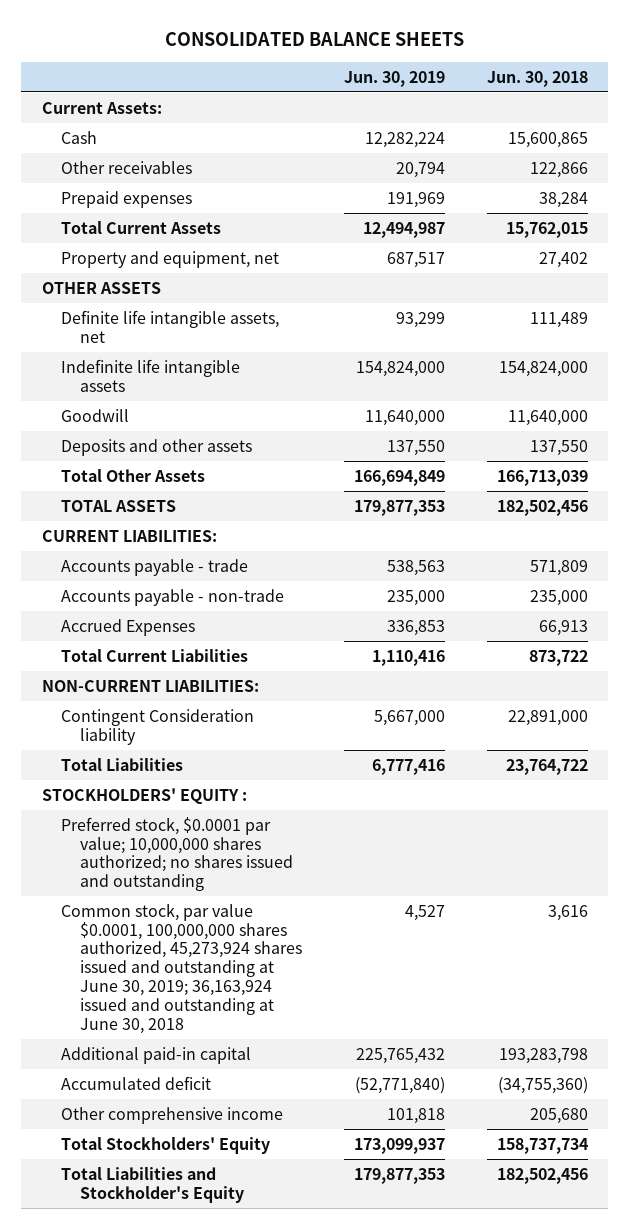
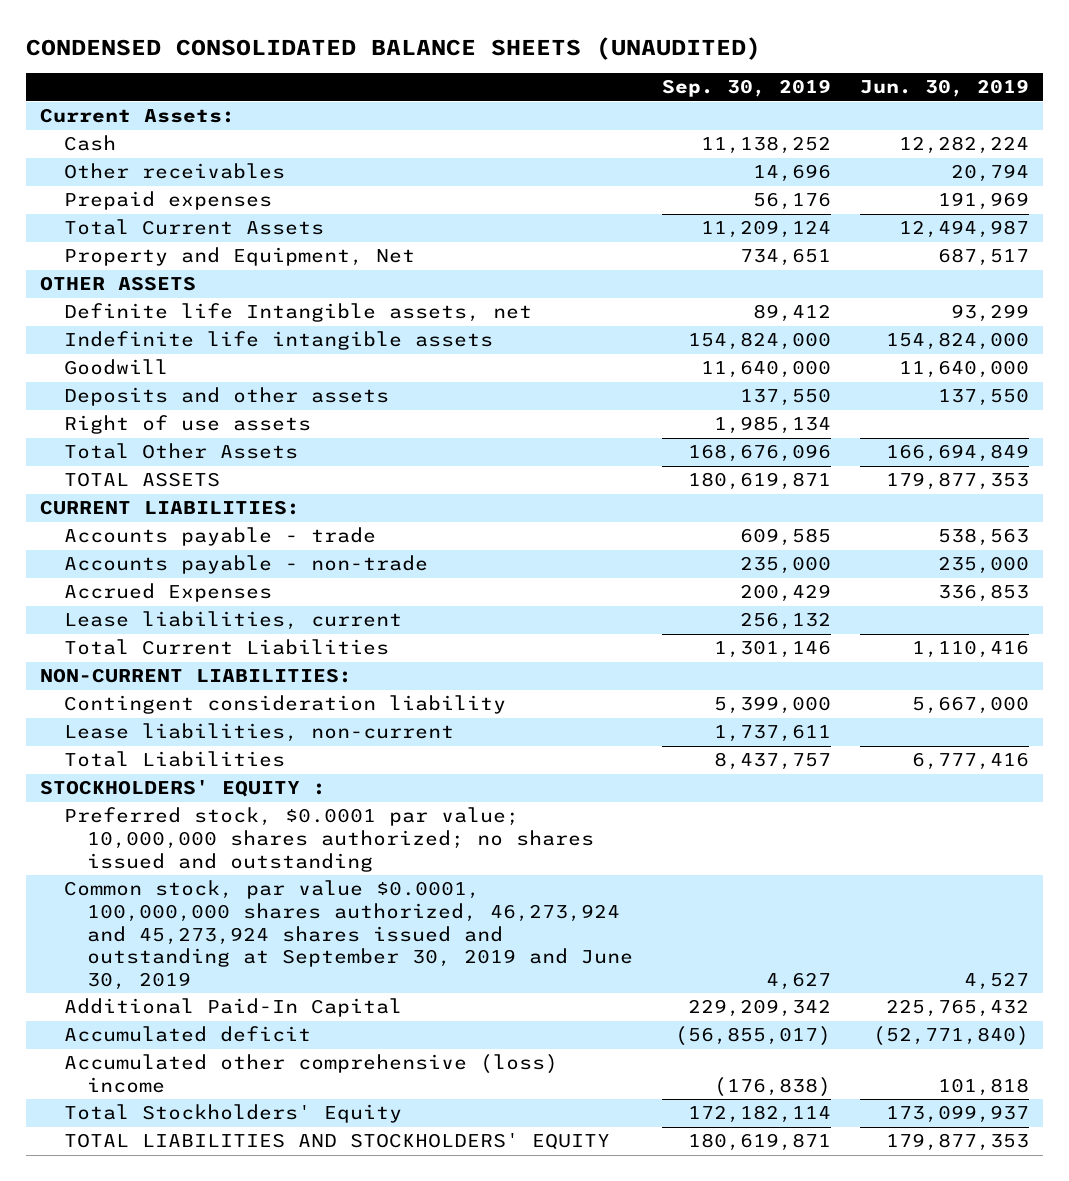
[164,32,464,47] CONSOLIDATED BALANCE SHEETS -> [25,36,761,60] CONDENSED CONSOLIDATED BALANCE SHEETS (UNAUDITED)
[486,70,588,87] Jun. 30, 2018 -> none
none -> [662,79,832,98] Sep. 30, 2019
[61,250,280,268] Property and equipment, net -> [63,247,415,267] Property and Equipment, Net
[61,309,280,343] Definite life intangible assets, net -> [63,303,532,323] Definite life Intangible assets, net
none -> [63,415,311,435] Right of use assets
none -> [63,611,402,631] Lease liabilities, current
[61,708,255,745] Contingent Consideration liability -> [63,695,506,715] Contingent consideration liability
none -> [63,723,454,743] Lease liabilities, non-current
[61,902,303,1034] Common stock, par value $0.0001, 100,000,000 shares authorized, 45,273,924 shares issued and outstanding at June 30, 2019; 36,163,924 issued and outstanding at June 30, 2018 -> [63,880,634,991] Common stock, par value $0.0001, 100,000,000 shares authorized, 46,273,924 and 45,273,924 shares issued and outstanding at September 30, 2019 and June 30, 2019
[61,1046,252,1064] Additional paid-in capital -> [63,998,402,1018] Additional Paid-In Capital
[61,1106,284,1124] Other comprehensive income -> [63,1054,558,1093] Accumulated other comprehensive (loss) income
[61,1166,245,1203] Total Liabilities and Stockholder's Equity -> [63,1133,610,1151] TOTAL LIABILITIES AND STOCKHOLDERS' EQUITY

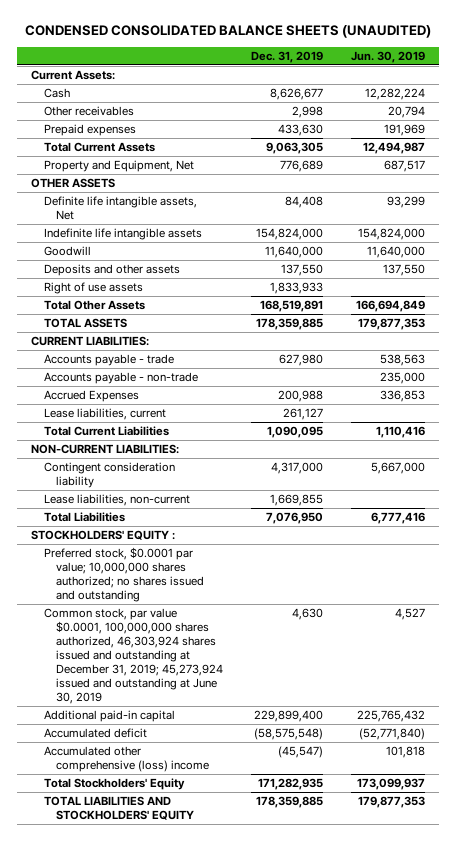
[662,79,832,98] Sep. 30, 2019 -> none
none -> [251,51,324,64] Dec. 31, 2019
[63,303,532,323] Definite life Intangible assets, net -> [43,196,197,221] Definite life intangible assets, Net
[63,880,634,991] Common stock, par value $0.0001, 100,000,000 shares authorized, 46,273,924 and 45,273,924 shares issued and outstanding at September 30, 2019 and June 30, 2019 -> [43,608,224,704] Common stock, par value $0.0001, 100,000,000 shares authorized, 46,303,924 shares issued and outstanding at December 31, 2019; 45,273,924 issued and outstanding at June 30, 2019
[63,998,402,1018] Additional Paid-In Capital -> [43,710,175,723] Additional paid-in capital

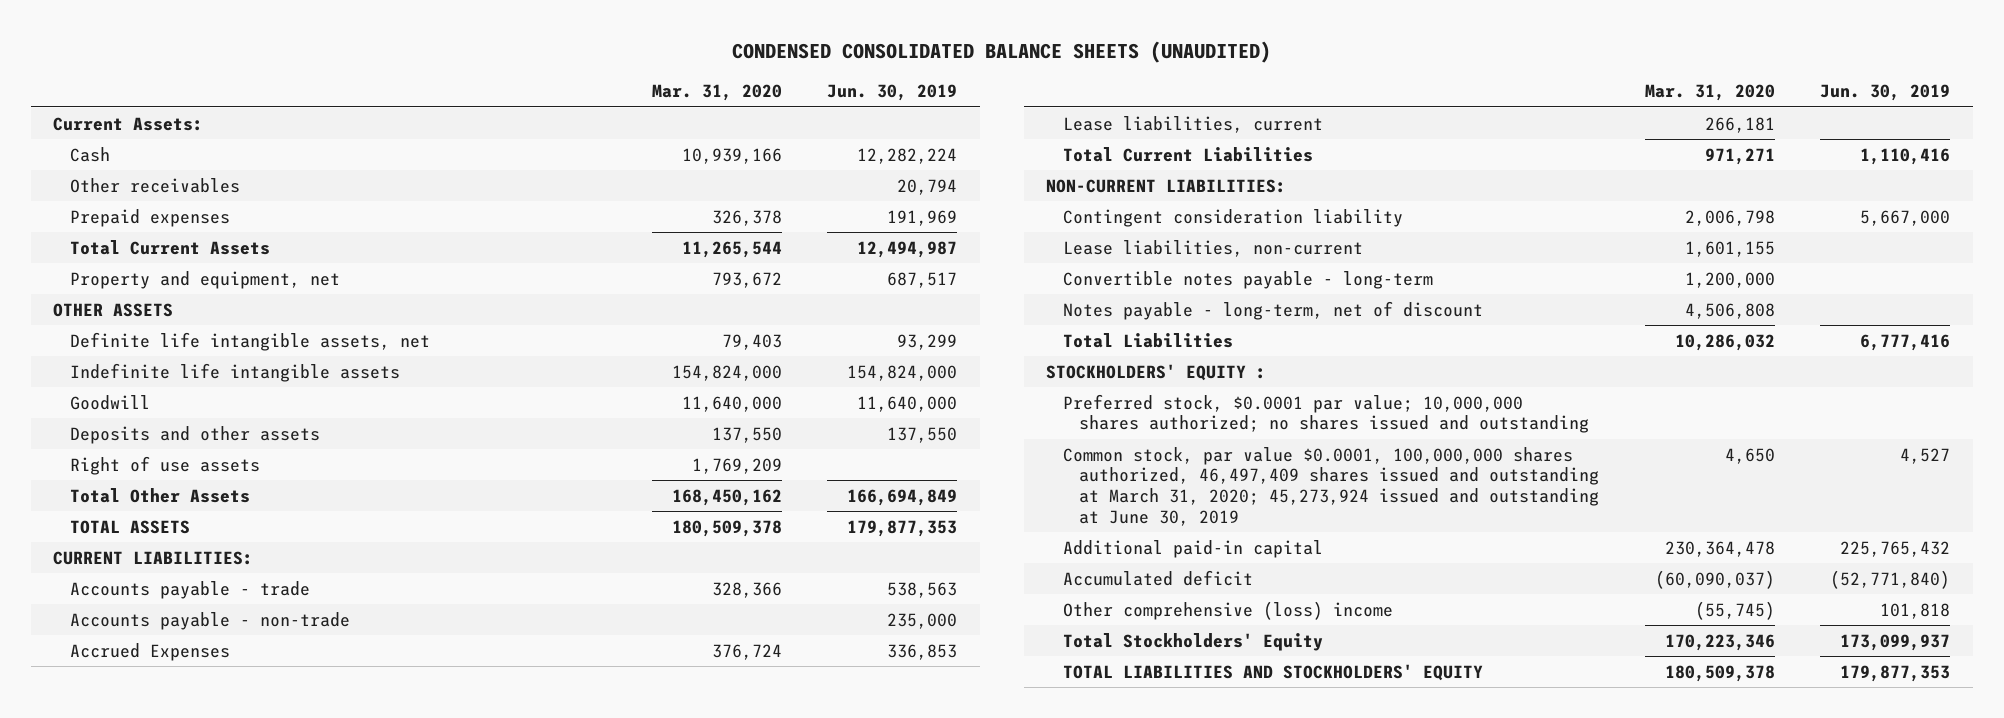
[251,51,324,64] Dec. 31, 2019 -> none
none -> [651,83,782,101] Mar. 31, 2020
[43,160,194,173] Property and Equipment, Net -> [69,270,340,289] Property and equipment, net
[43,196,197,221] Definite life intangible assets, Net -> [69,331,430,351] Definite life intangible assets, net
none -> [1062,270,1433,289] Convertible notes payable - long-term
none -> [1062,300,1483,320] Notes payable - long-term, net of discount
[43,608,224,704] Common stock, par value $0.0001, 100,000,000 shares authorized, 46,303,924 shares issued and outstanding at December 31, 2019; 45,273,924 issued and outstanding at June 30, 2019 -> [1062,446,1600,526] Common stock, par value $0.0001, 100,000,000 shares authorized, 46,497,409 shares issued and outstanding at March 31, 2020; 45,273,924 issued and outstanding at June 30, 2019
[43,746,210,773] Accumulated other comprehensive (loss) income -> [1062,600,1393,620] Other comprehensive (loss) income

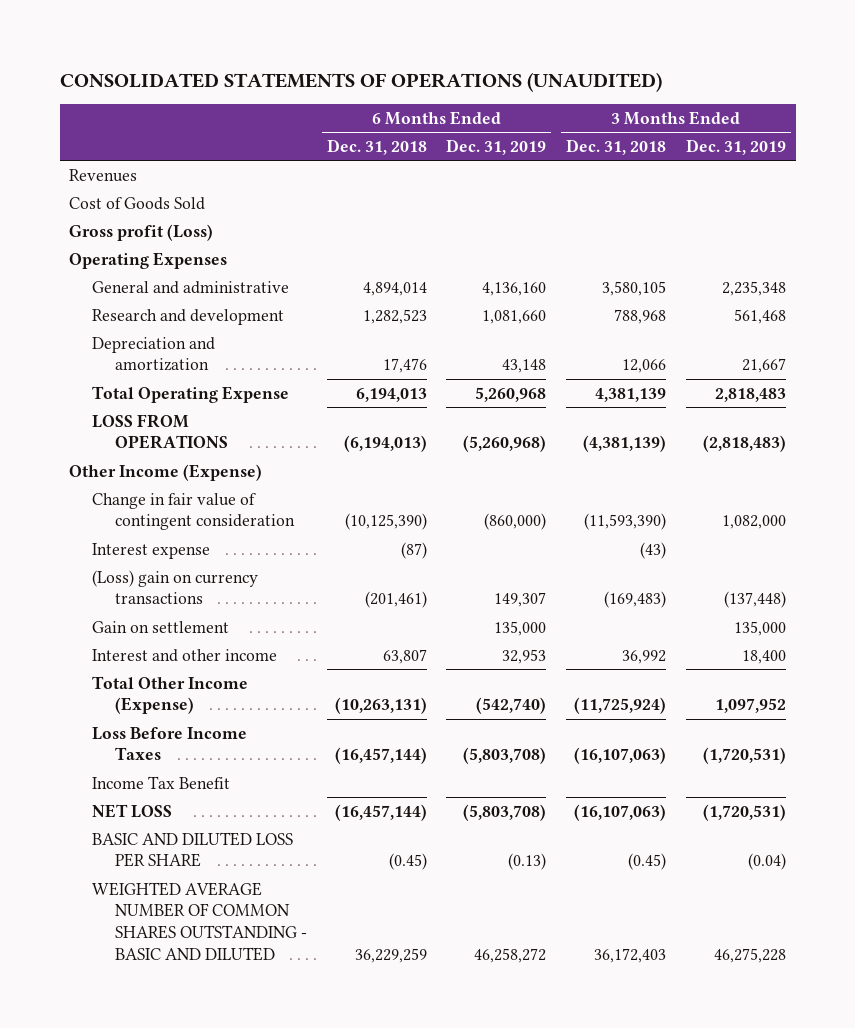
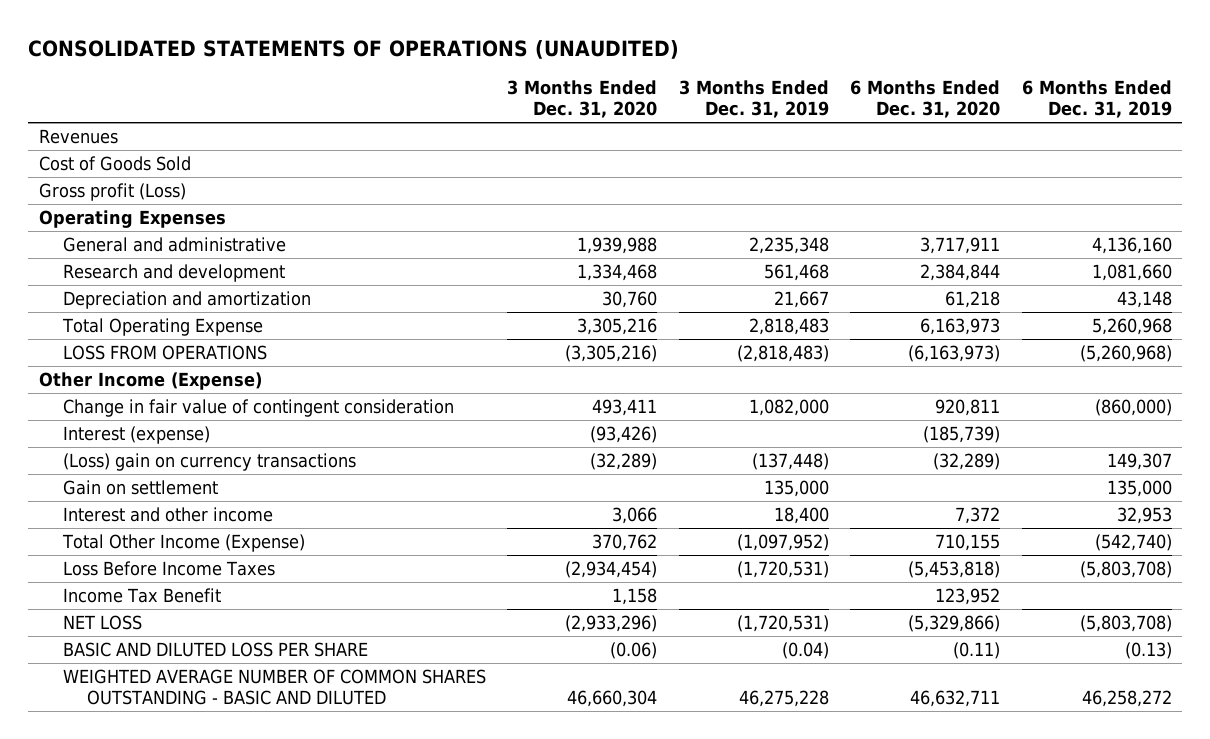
[326,139,427,156] Dec. 31, 2018 -> none
[566,139,667,156] Dec. 31, 2018 -> none
none -> [507,79,658,118] 3 Months Ended Dec. 31, 2020
none -> [850,79,1001,118] 6 Months Ended Dec. 31, 2020
[92,542,211,559] Interest expense -> [62,426,210,445] Interest (expense)
[714,698,786,714] 1,097,952 -> [736,534,829,552] (1,097,952)

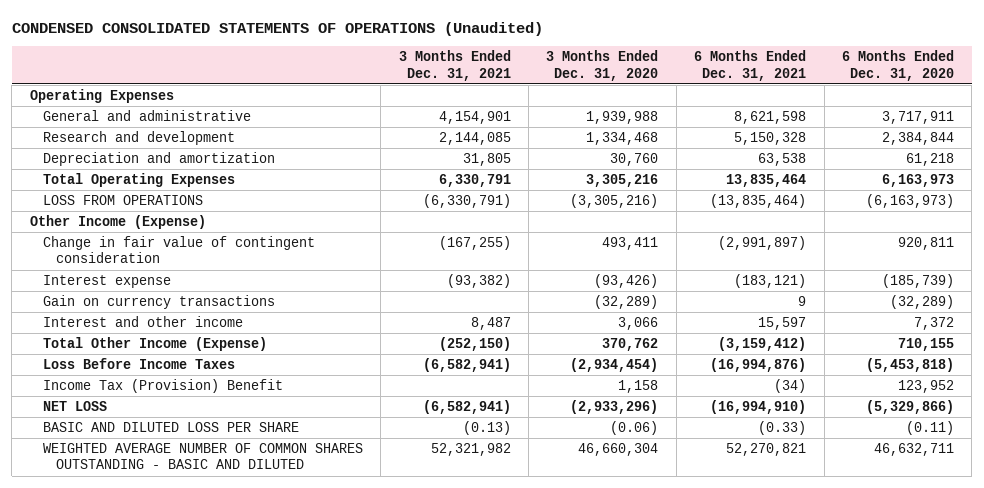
[28,39,680,59] CONSOLIDATED STATEMENTS OF OPERATIONS (UNAUDITED) -> [11,21,543,36] CONDENSED CONSOLIDATED STATEMENTS OF OPERATIONS (Unaudited)
[678,79,829,118] 3 Months Ended Dec. 31, 2019 -> none
[1021,79,1172,118] 6 Months Ended Dec. 31, 2019 -> none
none -> [398,50,511,81] 3 Months Ended Dec. 31, 2021
none -> [694,50,807,81] 6 Months Ended Dec. 31, 2021
[38,129,118,145] Revenues -> none
[38,156,191,172] Cost of Goods Sold -> none
[38,183,186,202] Gross profit (Loss) -> none
[61,318,263,337] Total Operating Expense -> [42,172,235,187] Total Operating Expenses
[62,480,218,496] Gain on settlement -> none
[62,426,210,445] Interest (expense) -> [42,274,171,288] Interest expense
[62,453,356,472] (Loss) gain on currency transactions -> [42,294,275,309] Gain on currency transactions
[62,588,221,604] Income Tax Benefit -> [42,378,283,393] Income Tax (Provision) Benefit

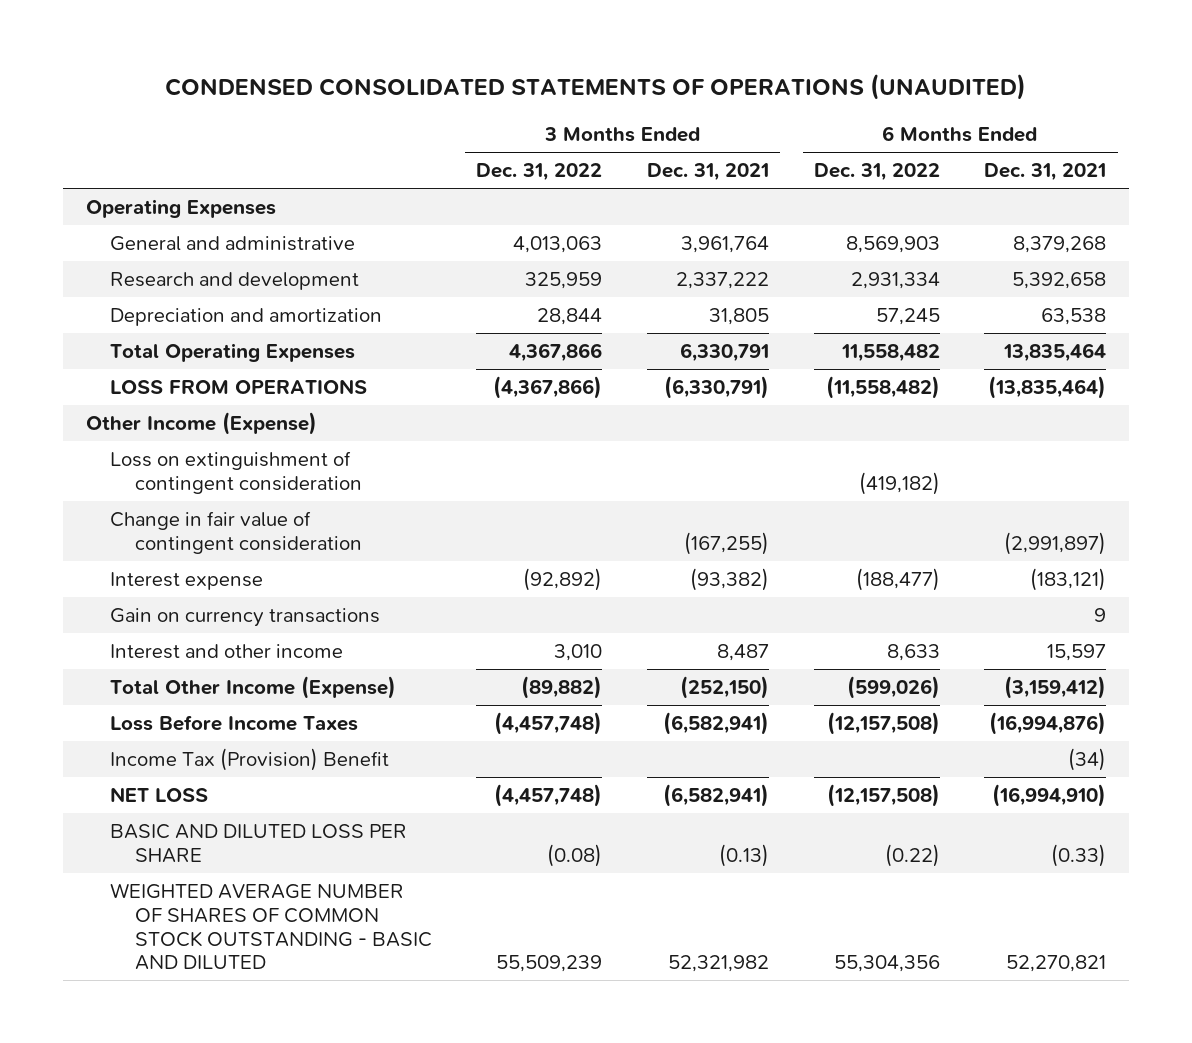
[11,21,543,36] CONDENSED CONSOLIDATED STATEMENTS OF OPERATIONS (Unaudited) -> [165,74,1027,101] CONDENSED CONSOLIDATED STATEMENTS OF OPERATIONS (UNAUDITED)
[546,50,659,81] 3 Months Ended Dec. 31, 2020 -> none
[841,50,954,81] 6 Months Ended Dec. 31, 2020 -> none
none -> [476,163,603,182] Dec. 31, 2022
none -> [813,163,940,182] Dec. 31, 2022
[438,110,511,124] 4,154,901 -> [681,236,770,254] 3,961,764
[734,110,807,124] 8,621,598 -> [1013,236,1107,254] 8,379,268
[438,131,511,145] 2,144,085 -> [676,272,770,290] 2,337,222
[734,131,807,145] 5,150,328 -> [1012,272,1107,290] 5,392,658
none -> [110,451,362,494] Loss on extinguishment of contingent consideration
[42,442,363,470] WEIGHTED AVERAGE NUMBER OF COMMON SHARES OUTSTANDING - BASIC AND DILUTED -> [110,883,432,971] WEIGHTED AVERAGE NUMBER OF SHARES OF COMMON STOCK OUTSTANDING - BASIC AND DILUTED

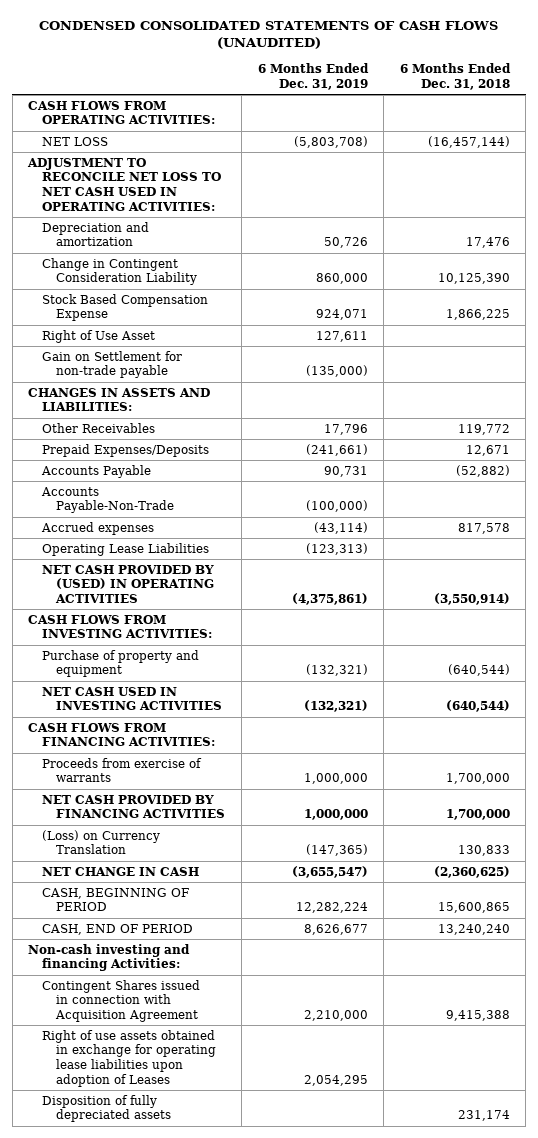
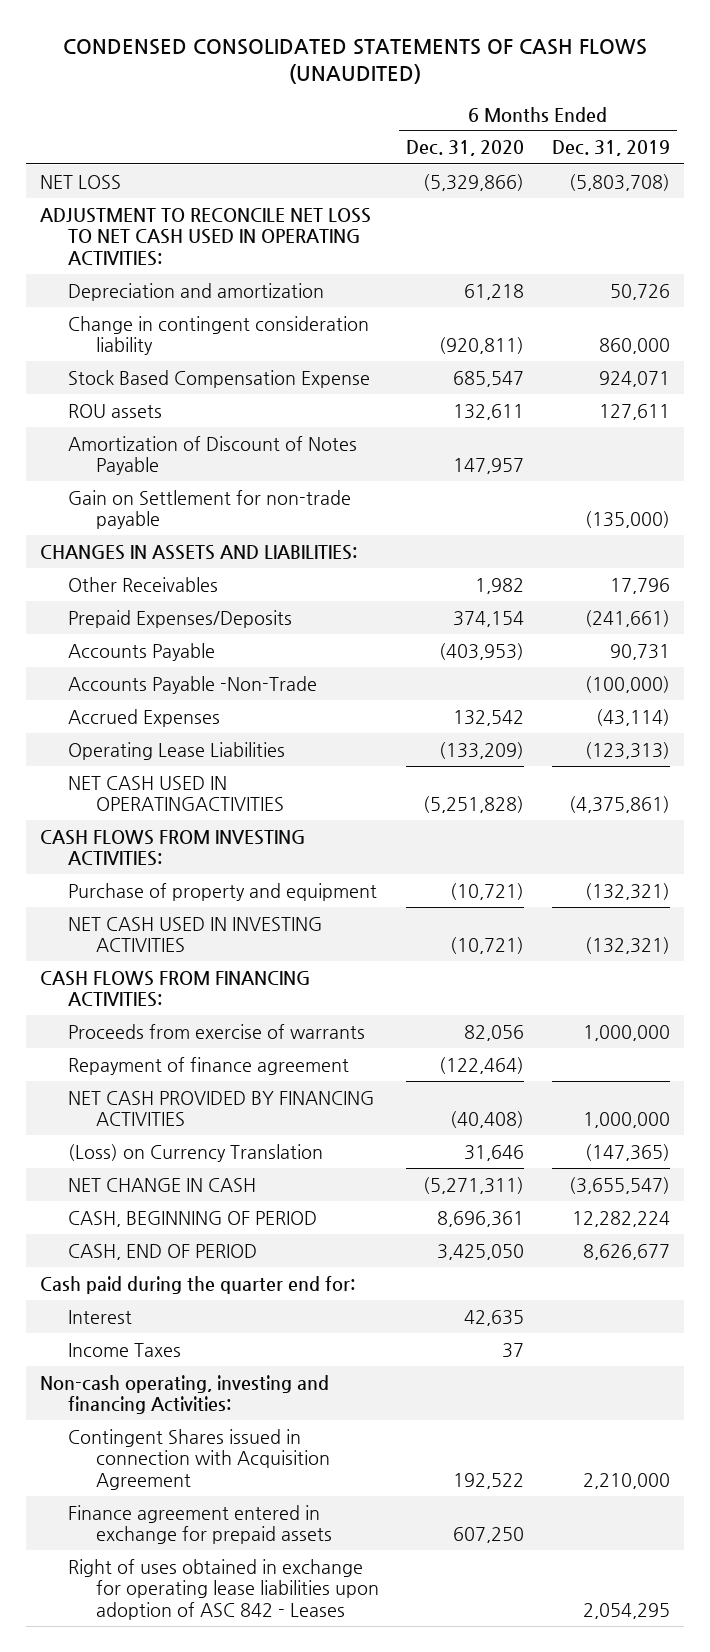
[399,63,511,90] 6 Months Ended Dec. 31, 2018 -> none
none -> [406,140,525,157] Dec. 31, 2020
[28,100,216,125] CASH FLOWS FROM OPERATING ACTIVITIES: -> none
[42,257,198,286] Change in Contingent Consideration Liability -> [67,315,369,356] Change in contingent consideration liability
[42,329,156,343] Right of Use Asset -> [67,403,162,418] ROU assets
none -> [67,435,357,476] Amortization of Discount of Notes Payable
[41,486,175,514] Accounts Payable-Non-Trade -> [67,675,317,694] Accounts Payable -Non-Trade
[41,521,155,535] Accrued expenses -> [67,708,220,727] Accrued Expenses
[42,564,215,603] NET CASH PROVIDED BY (USED) IN OPERATING ACTIVITIES -> [67,775,284,812] NET CASH USED IN OPERATINGACTIVITIES
none -> [67,1056,349,1075] Repayment of finance agreement
none -> [39,1275,355,1294] Cash paid during the quarter end for:
none -> [67,1309,132,1324] Interest
none -> [67,1342,181,1357] Income Taxes
[28,943,191,972] Non-cash investing and financing Activities: -> [39,1374,329,1415] Non-cash operating, investing and financing Activities:
[42,1094,172,1123] Disposition of fully depreciated assets -> none
none -> [67,1504,332,1545] Finance agreement entered in exchange for prepaid assets
[42,1029,217,1087] Right of use assets obtained in exchange for operating lease liabilities upon adoption of Leases -> [67,1558,379,1620] Right of uses obtained in exchange for operating lease liabilities upon adoption of ASC 842 - Leases

